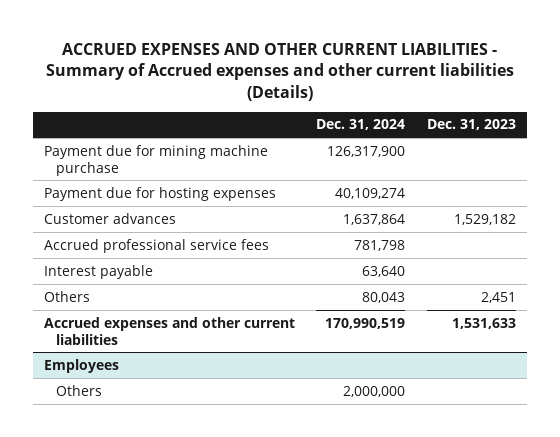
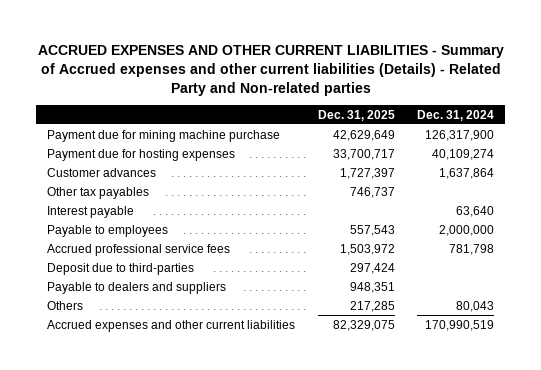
[45,42,514,101] ACCRUED EXPENSES AND OTHER CURRENT LIABILITIES - Summary of Accrued expenses and other current liabilities (Details) -> [37,45,504,97] ACCRUED EXPENSES AND OTHER CURRENT LIABILITIES - Summary of Accrued expenses and other current liabilities (Details) - Related Party and Non-related parties
[426,119,516,131] Dec. 31, 2023 -> none
none -> [317,109,395,121] Dec. 31, 2025
none -> [47,186,150,199] Other tax payables
none -> [47,224,169,237] Payable to employees
[43,238,269,253] Accrued professional service fees -> [47,243,231,256] Accrued professional service fees
none -> [47,262,195,275] Deposit due to third-parties
none -> [47,281,227,294] Payable to dealers and suppliers
[43,358,119,373] Employees -> none
[56,384,103,396] Others -> none

